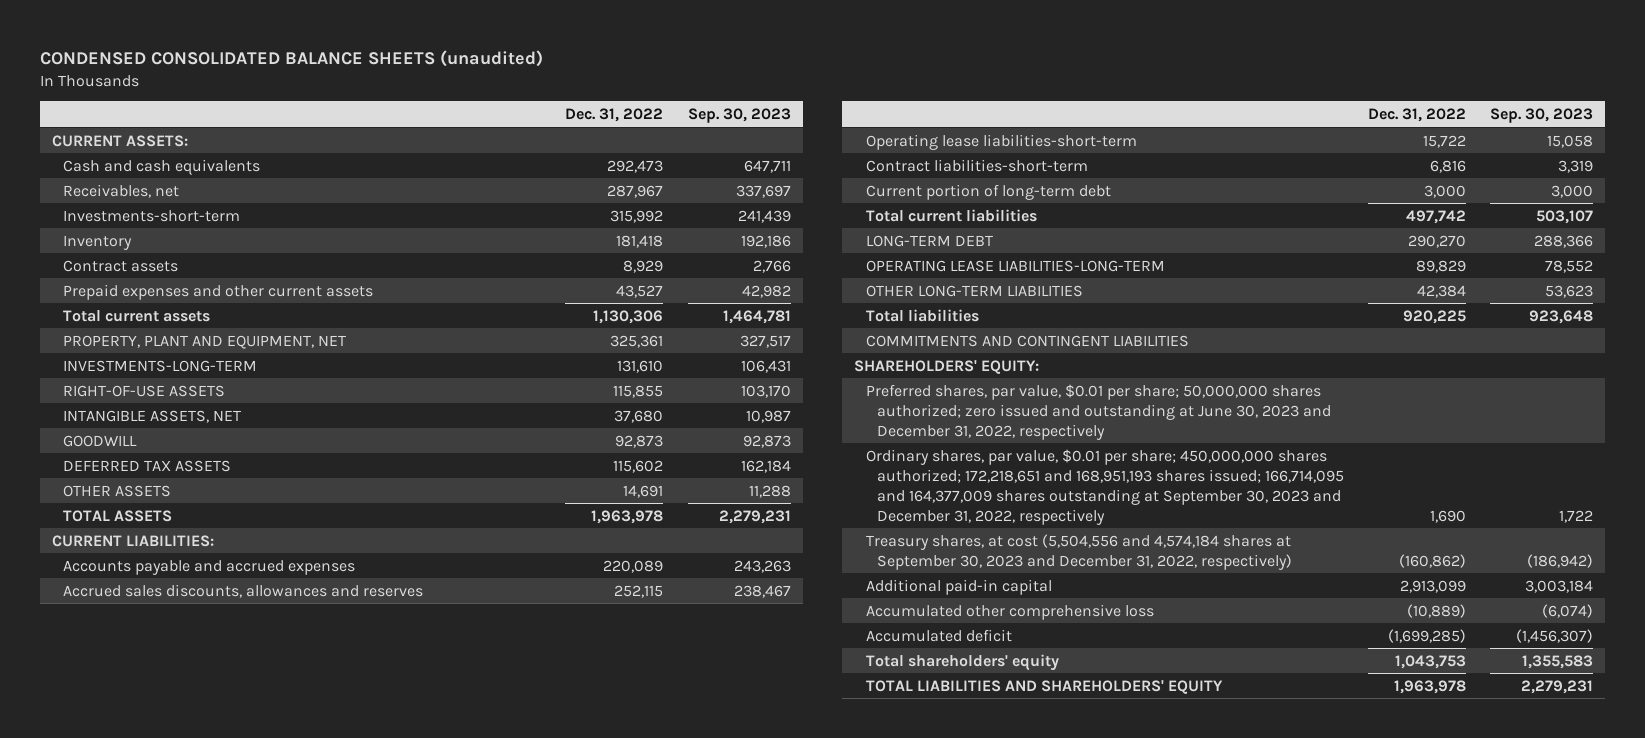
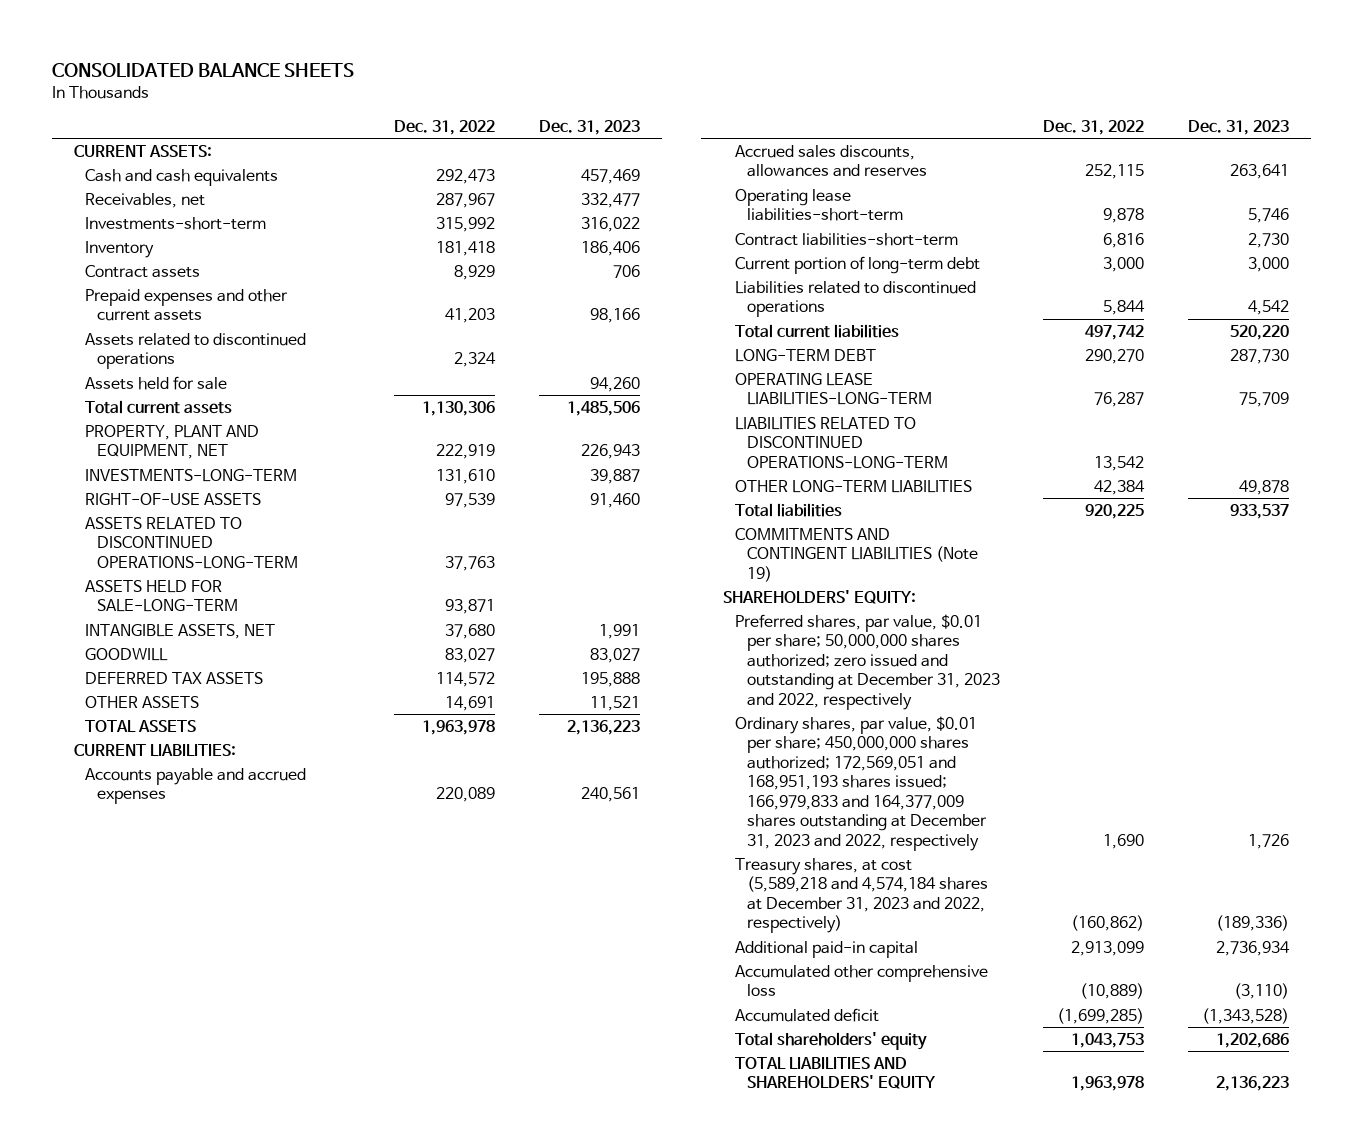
[39,50,543,68] CONDENSED CONSOLIDATED BALANCE SHEETS (unaudited) -> [51,62,354,77] CONSOLIDATED BALANCE SHEETS
[687,108,791,124] Sep. 30, 2023 -> none
none -> [538,119,640,135] Dec. 31, 2023
[616,284,664,298] 43,527 -> [444,308,495,324] 41,203
none -> [85,332,307,370] Assets related to discontinued operations
none -> [85,375,228,390] Assets held for sale
[610,334,664,348] 325,361 -> [435,444,495,460] 222,919
[613,384,664,398] 115,855 -> [444,492,495,508] 97,539
none -> [85,516,299,569] ASSETS RELATED TO DISCONTINUED OPERATIONS-LONG-TERM
none -> [85,579,239,613] ASSETS HELD FOR SALE-LONG-TERM
[615,434,664,448] 92,873 -> [444,647,495,663] 83,027
[613,459,664,473] 115,602 -> [435,671,495,687] 114,572
[1422,134,1466,148] 15,722 -> [1103,208,1145,224] 9,878
none -> [734,280,976,318] Liabilities related to discontinued operations
[1415,259,1466,273] 89,829 -> [1094,392,1145,408] 76,287
none -> [734,416,948,469] LIABILITIES RELATED TO DISCONTINUED OPERATIONS-LONG-TERM
[865,334,1189,347] COMMITMENTS AND CONTINGENT LIABILITIES -> [734,527,978,582] COMMITMENTS AND CONTINGENT LIABILITIES (Note 19)
[865,383,1331,440] Preferred shares, par value, $0.01 per share; 50,000,000 shares authorized; zero issued and outstanding at June 30, 2023 and December 31, 2022, respectively -> [734,613,1000,710] Preferred shares, par value, $0.01 per share; 50,000,000 shares authorized; zero issued and outstanding at December 31, 2023 and 2022, respectively
[865,448,1344,525] Ordinary shares, par value, $0.01 per share; 450,000,000 shares authorized; 172,218,651 and 168,951,193 shares issued; 166,714,095 and 164,377,009 shares outstanding at September 30, 2023 and December 31, 2022, respectively -> [734,715,987,851] Ordinary shares, par value, $0.01 per share; 450,000,000 shares authorized; 172,569,051 and 168,951,193 shares issued; 166,979,833 and 164,377,009 shares outstanding at December 31, 2023 and 2022, respectively
[865,533,1292,570] Treasury shares, at cost (5,504,556 and 4,574,184 shares at September 30, 2023 and December 31, 2022, respectively) -> [734,857,988,934] Treasury shares, at cost (5,589,218 and 4,574,184 shares at December 31, 2023 and 2022, respectively)

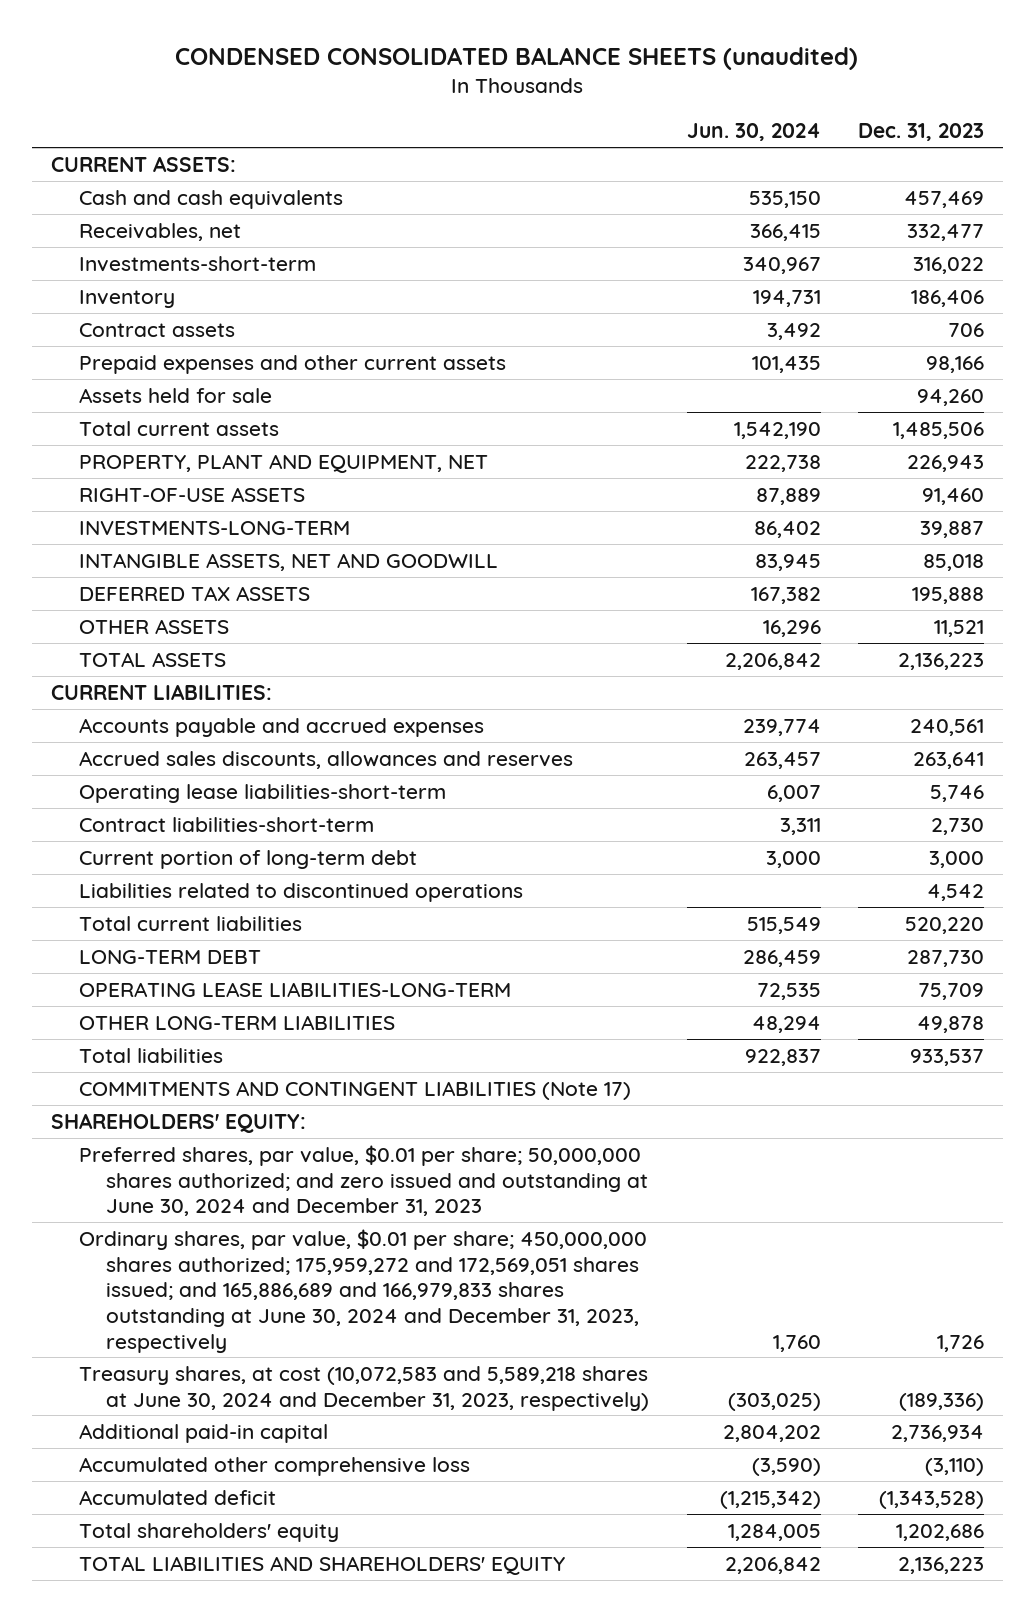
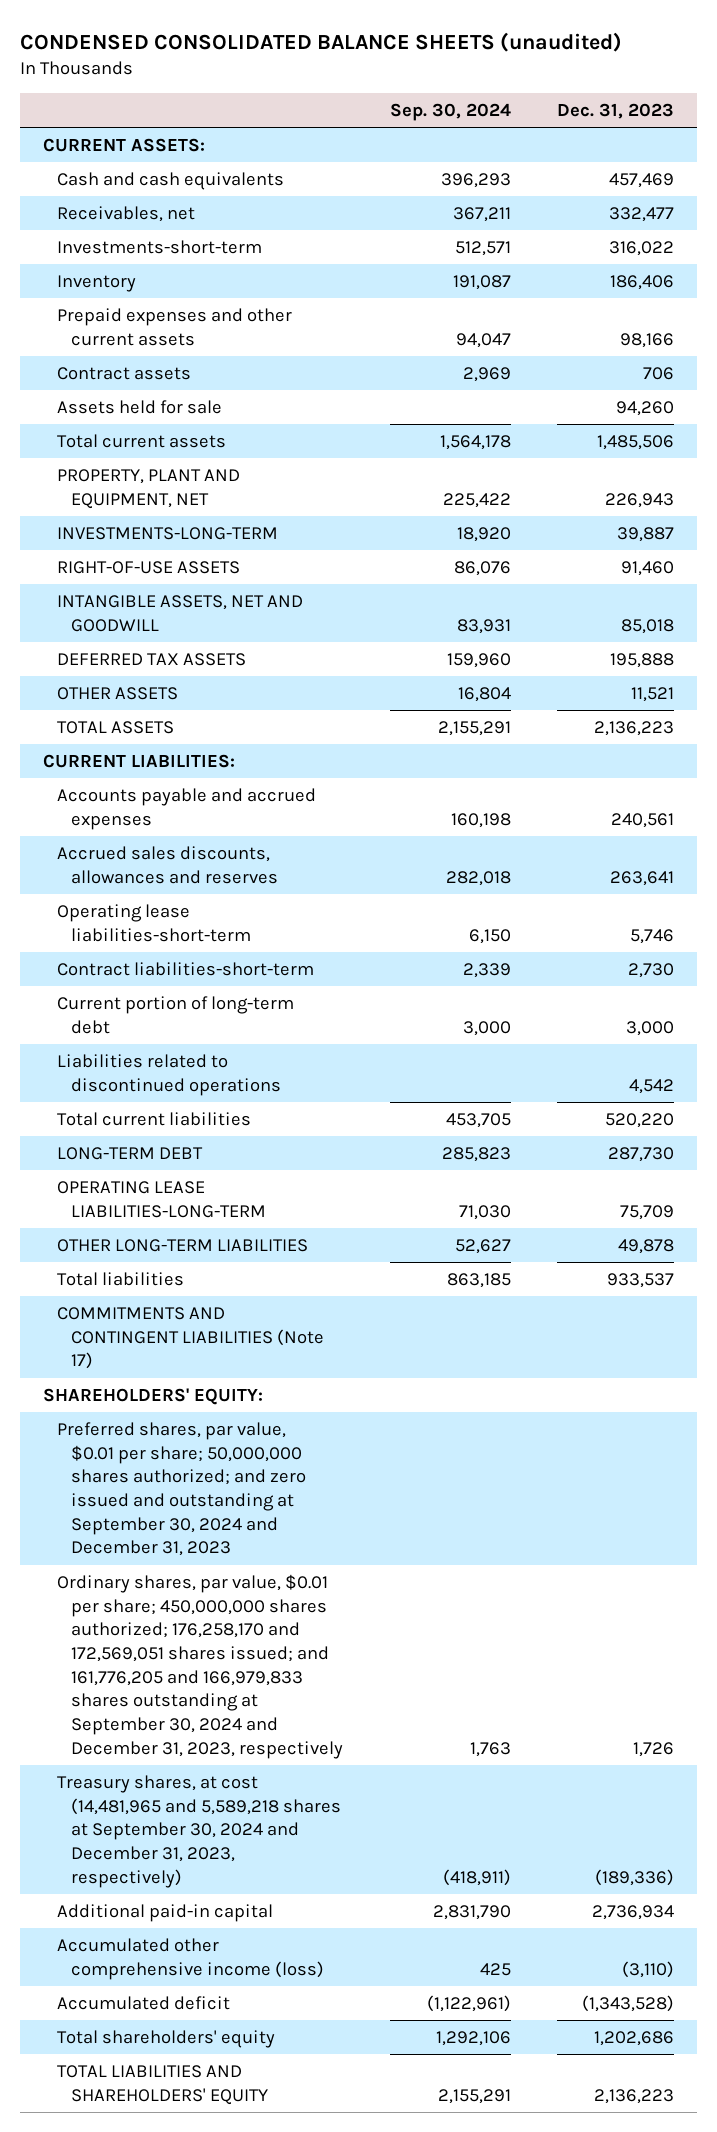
[686,123,821,142] Jun. 30, 2024 -> none
none -> [389,102,511,121] Sep. 30, 2024
[78,322,235,337] Contract assets -> [57,367,192,381] Contract assets
[78,486,305,502] RIGHT-OF-USE ASSETS -> [57,561,241,575] RIGHT-OF-USE ASSETS
[78,1144,649,1217] Preferred shares, par value, $0.01 per share; 50,000,000 shares authorized; and zero issued and outstanding at June 30, 2024 and December 31, 2023 -> [57,1422,306,1557] Preferred shares, par value, $0.01 per share; 50,000,000 shares authorized; and zero issued and outstanding at September 30, 2024 and December 31, 2023
[78,1228,647,1353] Ordinary shares, par value, $0.01 per share; 450,000,000 shares authorized; 175,959,272 and 172,569,051 shares issued; and 165,886,689 and 166,979,833 shares outstanding at June 30, 2024 and December 31, 2023, respectively -> [57,1574,343,1759] Ordinary shares, par value, $0.01 per share; 450,000,000 shares authorized; 176,258,170 and 172,569,051 shares issued; and 161,776,205 and 166,979,833 shares outstanding at September 30, 2024 and December 31, 2023, respectively
[78,1365,650,1411] Treasury shares, at cost (10,072,583 and 5,589,218 shares at June 30, 2024 and December 31, 2023, respectively) -> [57,1775,341,1888] Treasury shares, at cost (14,481,965 and 5,589,218 shares at September 30, 2024 and December 31, 2023, respectively)
[78,1456,470,1476] Accumulated other comprehensive loss -> [57,1938,324,1980] Accumulated other comprehensive income (loss)

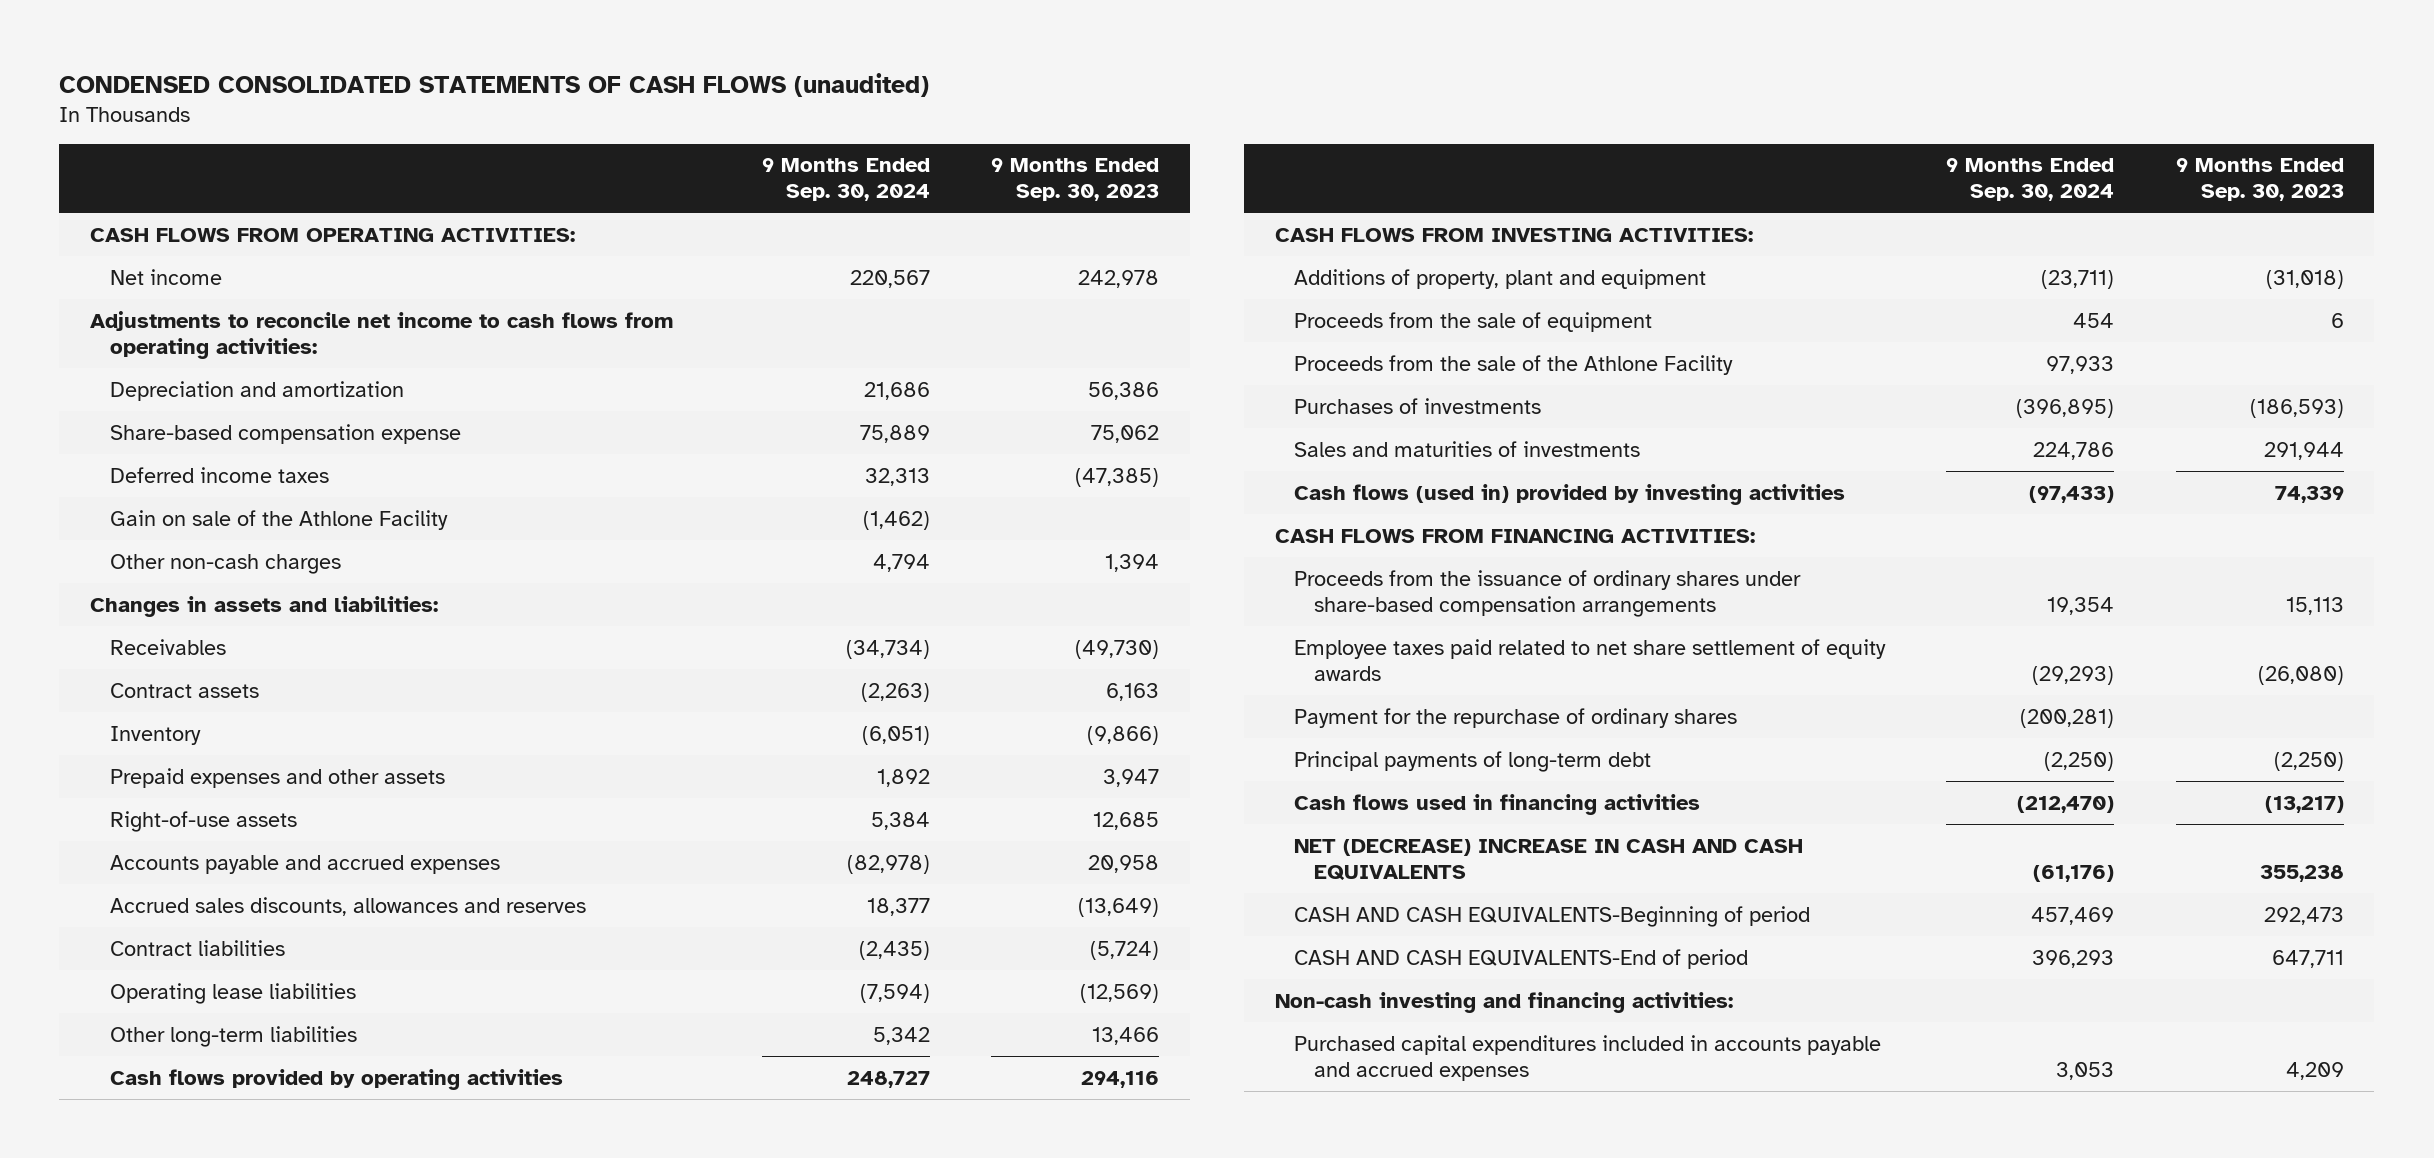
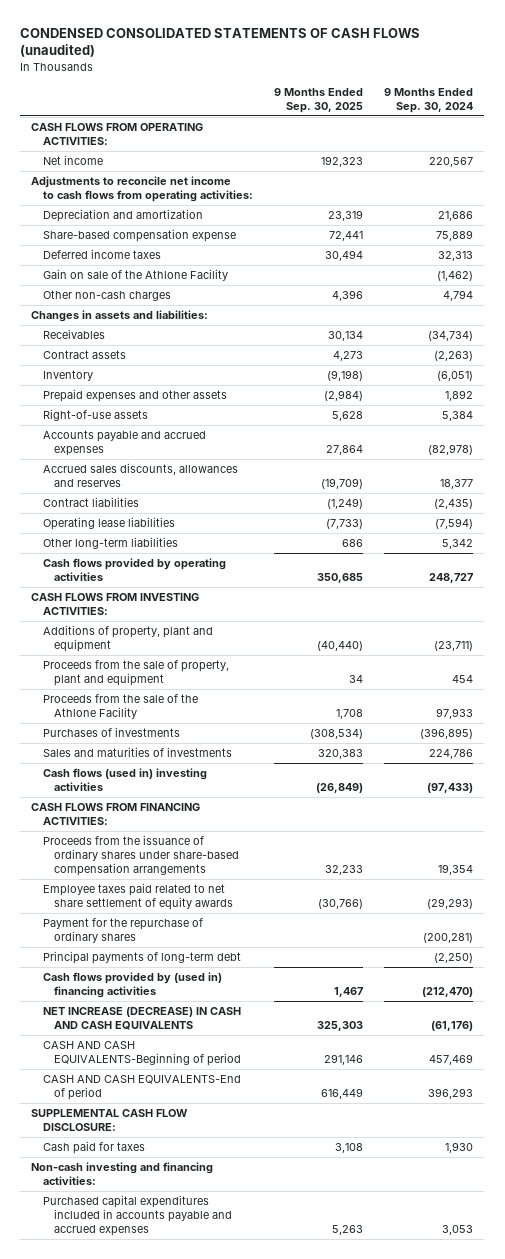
[991,158,1160,202] 9 Months Ended Sep. 30, 2023 -> none
none -> [273,87,363,113] 9 Months Ended Sep. 30, 2025
[1294,311,1653,332] Proceeds from the sale of equipment -> [42,660,229,686] Proceeds from the sale of property, plant and equipment
[1294,483,1846,505] Cash flows (used in) provided by investing activities -> [42,768,207,791] Cash flows (used in) investing activities
[1294,793,1701,815] Cash flows used in financing activities -> [42,972,222,998] Cash flows provided by (used in) financing activities
[1294,838,1804,881] NET (DECREASE) INCREASE IN CASH AND CASH EQUIVALENTS -> [42,1007,241,1030] NET INCREASE (DECREASE) IN CASH AND CASH EQUIVALENTS
none -> [31,1109,189,1131] SUPPLEMENTAL CASH FLOW DISCLOSURE:
none -> [42,1141,145,1155] Cash paid for taxes

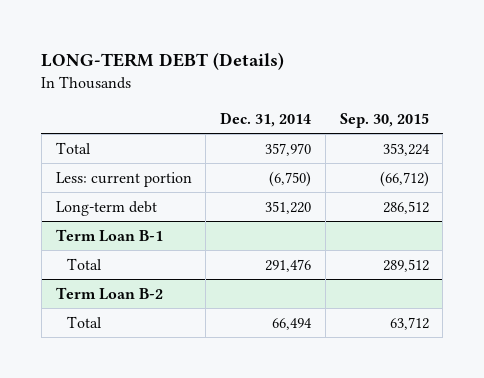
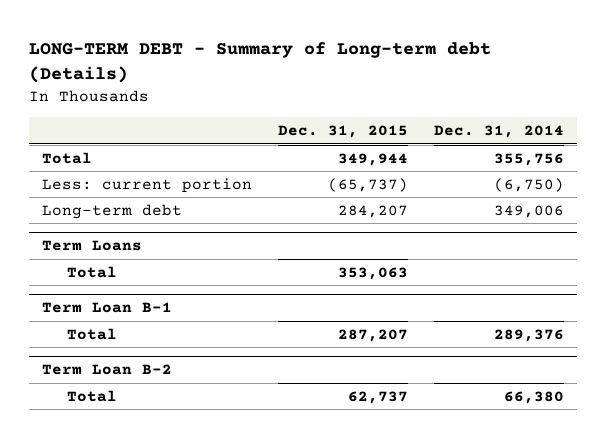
[41,52,285,71] LONG-TERM DEBT (Details) -> [28,41,491,83] LONG-TERM DEBT - Summary of Long-term debt (Details)
[339,112,429,128] Sep. 30, 2015 -> none
none -> [277,125,408,139] Dec. 31, 2015
[265,142,312,156] 357,970 -> [494,152,565,166] 355,756
[265,200,312,214] 351,220 -> [494,204,565,218] 349,006
none -> [41,240,142,252] Term Loans
none -> [66,265,117,278] Total
[265,258,312,272] 291,476 -> [494,328,565,342] 289,376
[272,317,313,330] 66,494 -> [504,390,565,404] 66,380

